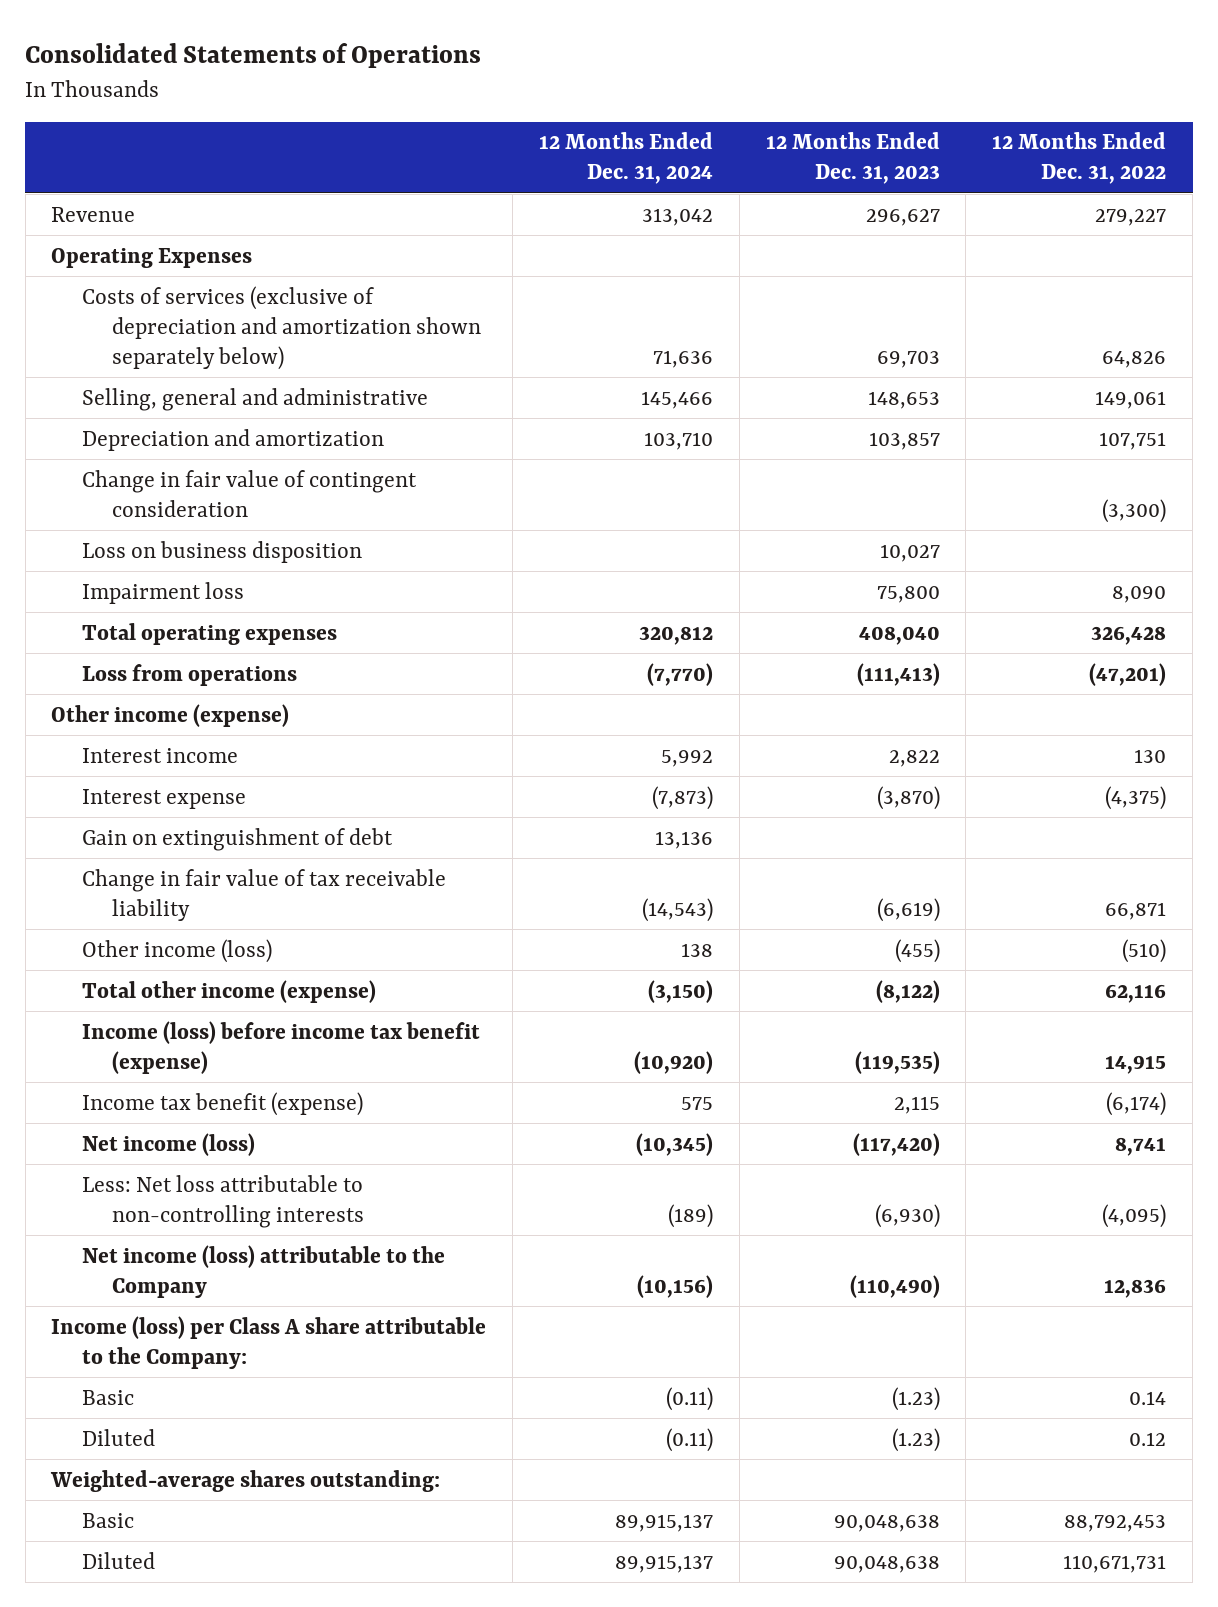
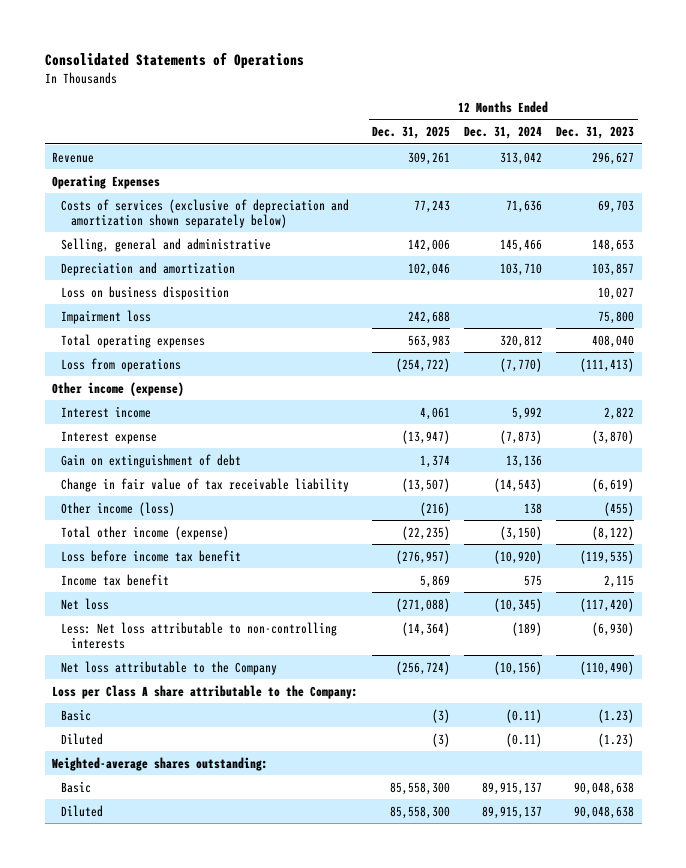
[992,132,1167,185] 12 Months Ended Dec. 31, 2022 -> none
none -> [372,126,451,140] Dec. 31, 2025
[81,469,417,517] Change in fair value of contingent consideration -> none
[81,1020,480,1074] Income (loss) before income tax benefit (expense) -> [61,549,242,562] Loss before income tax benefit
[81,1091,363,1116] Income tax benefit (expense) -> [61,573,170,586] Income tax benefit
[81,1132,255,1156] Net income (loss) -> [61,597,110,610] Net loss
[81,1244,445,1298] Net income (loss) attributable to the Company -> [61,660,278,675] Net loss attributable to the Company
[51,1315,487,1369] Income (loss) per Class A share attributable to the Company: -> [52,684,359,699] Loss per Class A share attributable to the Company:

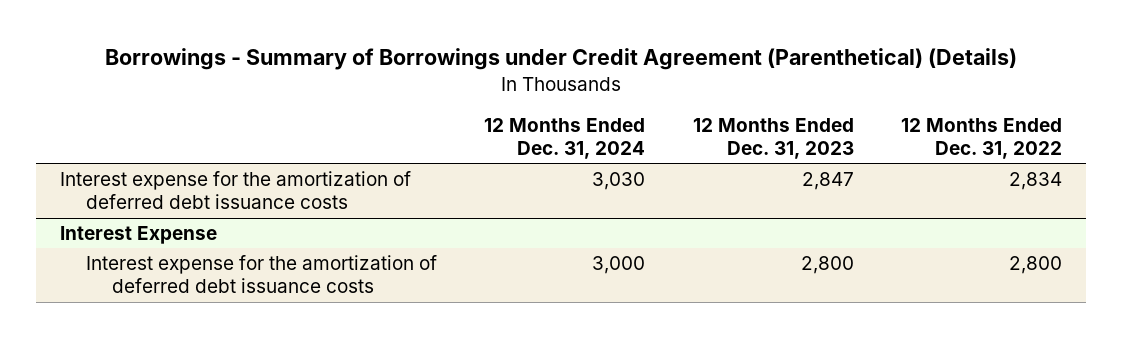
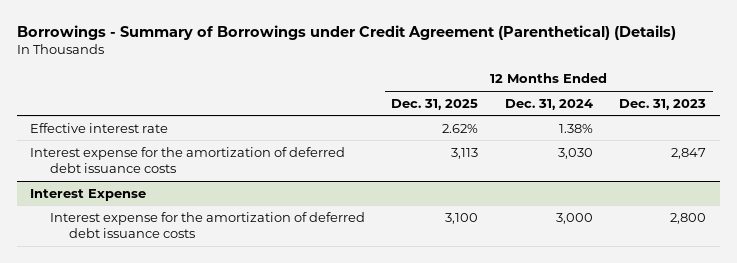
[900,117,1062,159] 12 Months Ended Dec. 31, 2022 -> none
none -> [391,98,479,110] Dec. 31, 2025
none -> [30,122,169,133] Effective interest rate

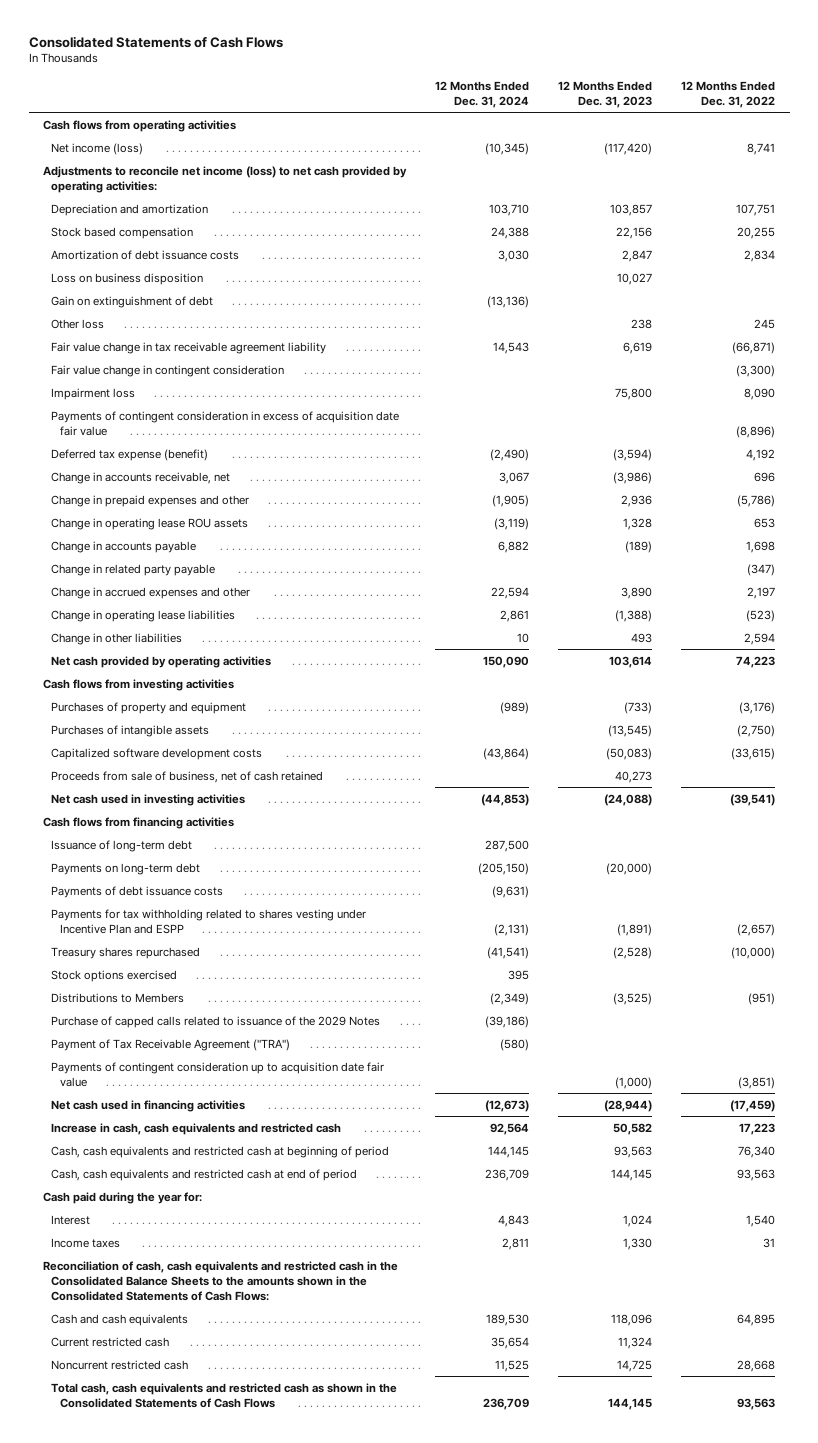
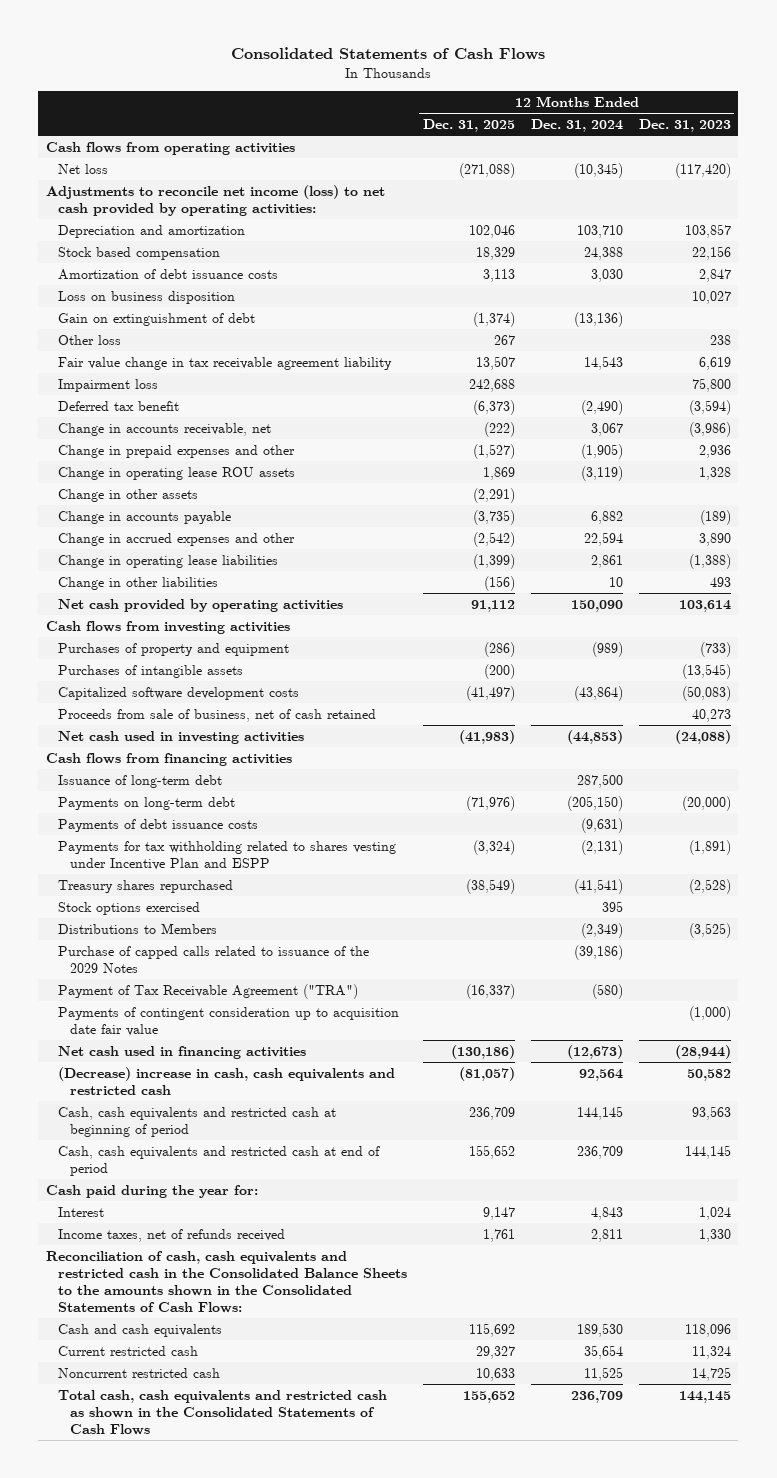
[681,80,776,108] 12 Months Ended Dec. 31, 2022 -> none
none -> [423,118,516,132] Dec. 31, 2025
[51,142,144,155] Net income (loss) -> [58,163,109,174] Net loss
[51,364,285,377] Fair value change in contingent consideration -> none
[51,410,400,436] Payments of contingent consideration in excess of acquisition date fair value -> none
[51,448,209,461] Deferred tax expense (benefit) -> [58,400,180,411] Deferred tax benefit
none -> [58,488,199,502] Change in other assets
[51,563,216,576] Change in related party payable -> none
[51,1122,342,1135] Increase in cash, cash equivalents and restricted cash -> [58,1066,396,1095] (Decrease) increase in cash, cash equivalents and restricted cash
[51,1237,121,1248] Income taxes -> [58,1228,286,1242] Income taxes, net of refunds received

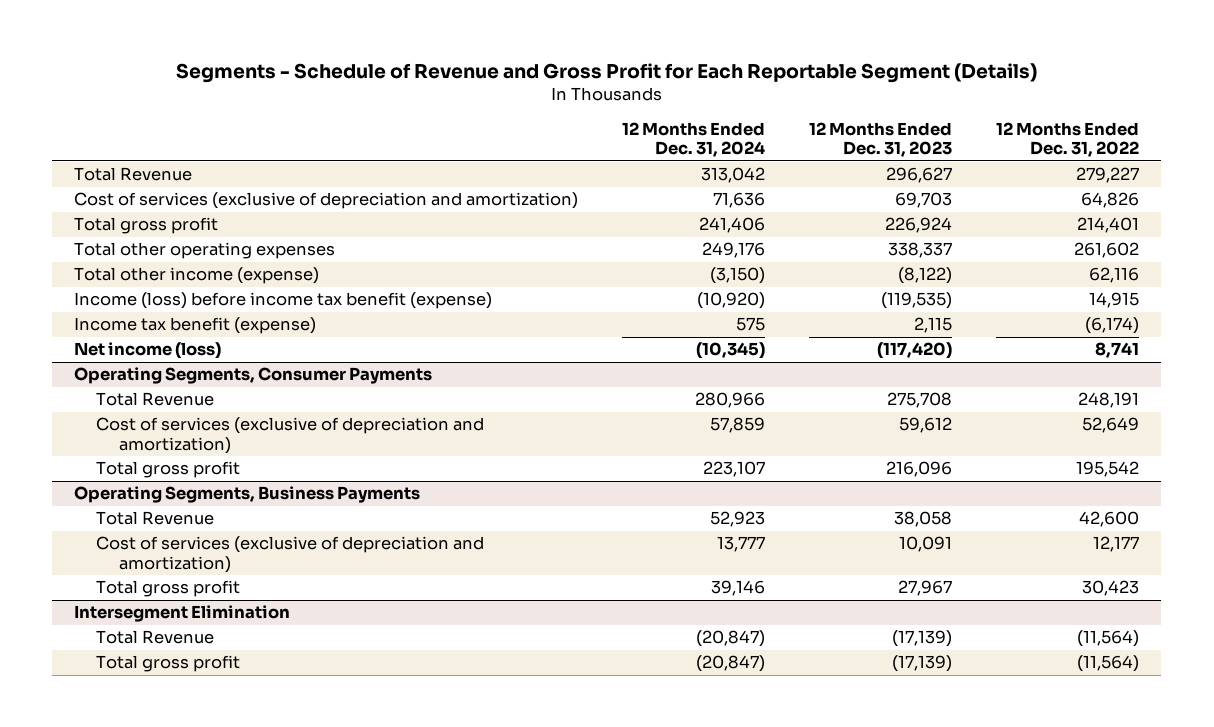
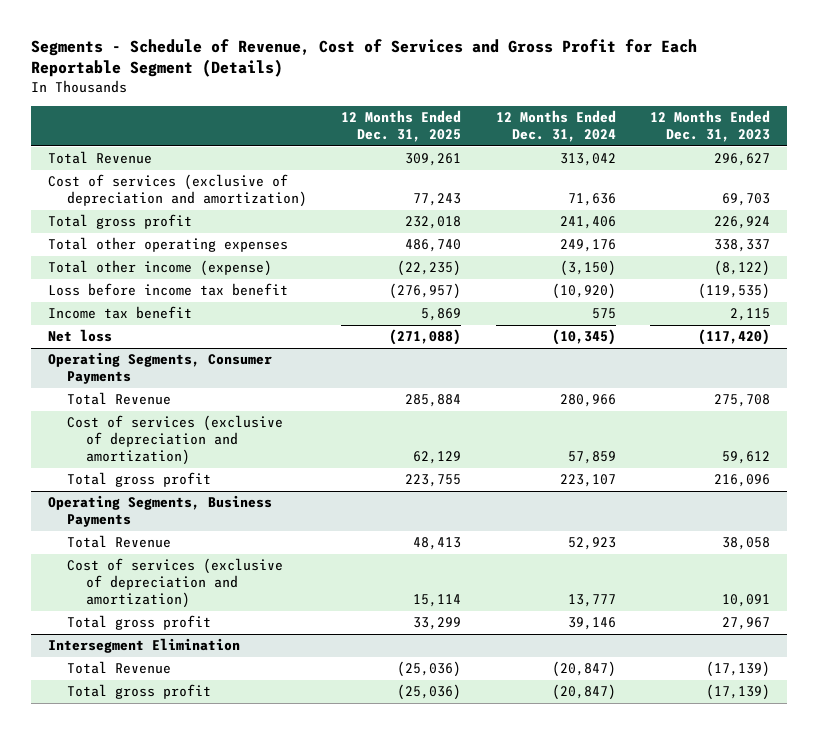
[175,63,1037,84] Segments - Schedule of Revenue and Gross Profit for Each Reportable Segment (Details) -> [30,39,697,78] Segments - Schedule of Revenue, Cost of Services and Gross Profit for Each Reportable Segment (Details)
[996,122,1140,158] 12 Months Ended Dec. 31, 2022 -> none
none -> [341,110,462,143] 12 Months Ended Dec. 31, 2025
[74,292,493,310] Income (loss) before income tax benefit (expense) -> [47,283,288,297] Loss before income tax benefit
[74,317,317,335] Income tax benefit (expense) -> [47,306,192,320] Income tax benefit
[74,342,222,360] Net income (loss) -> [47,329,112,343] Net loss

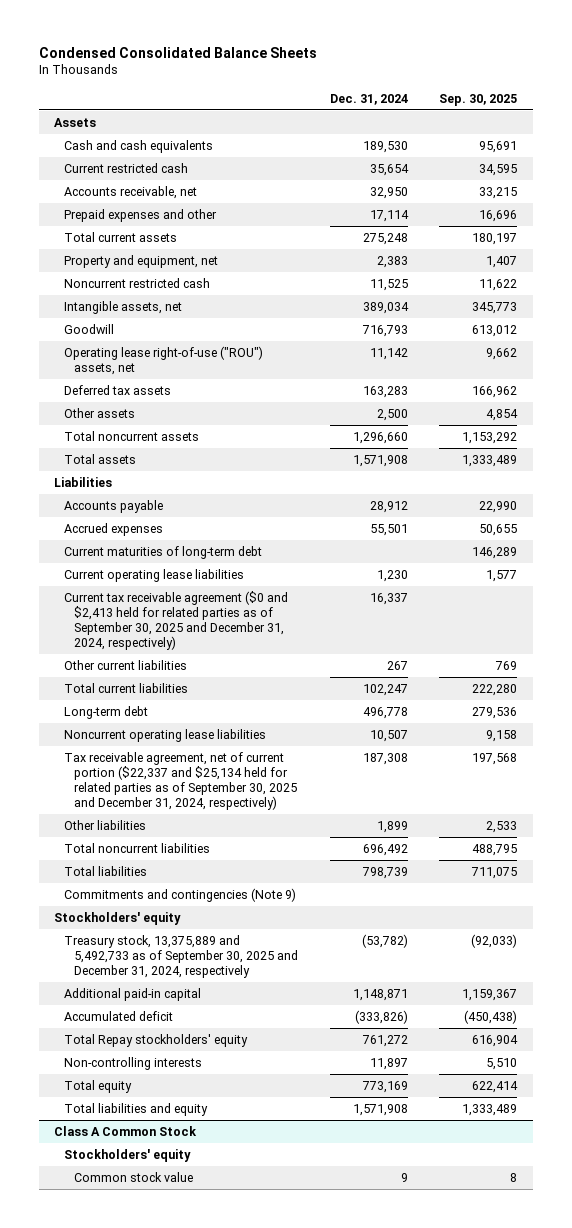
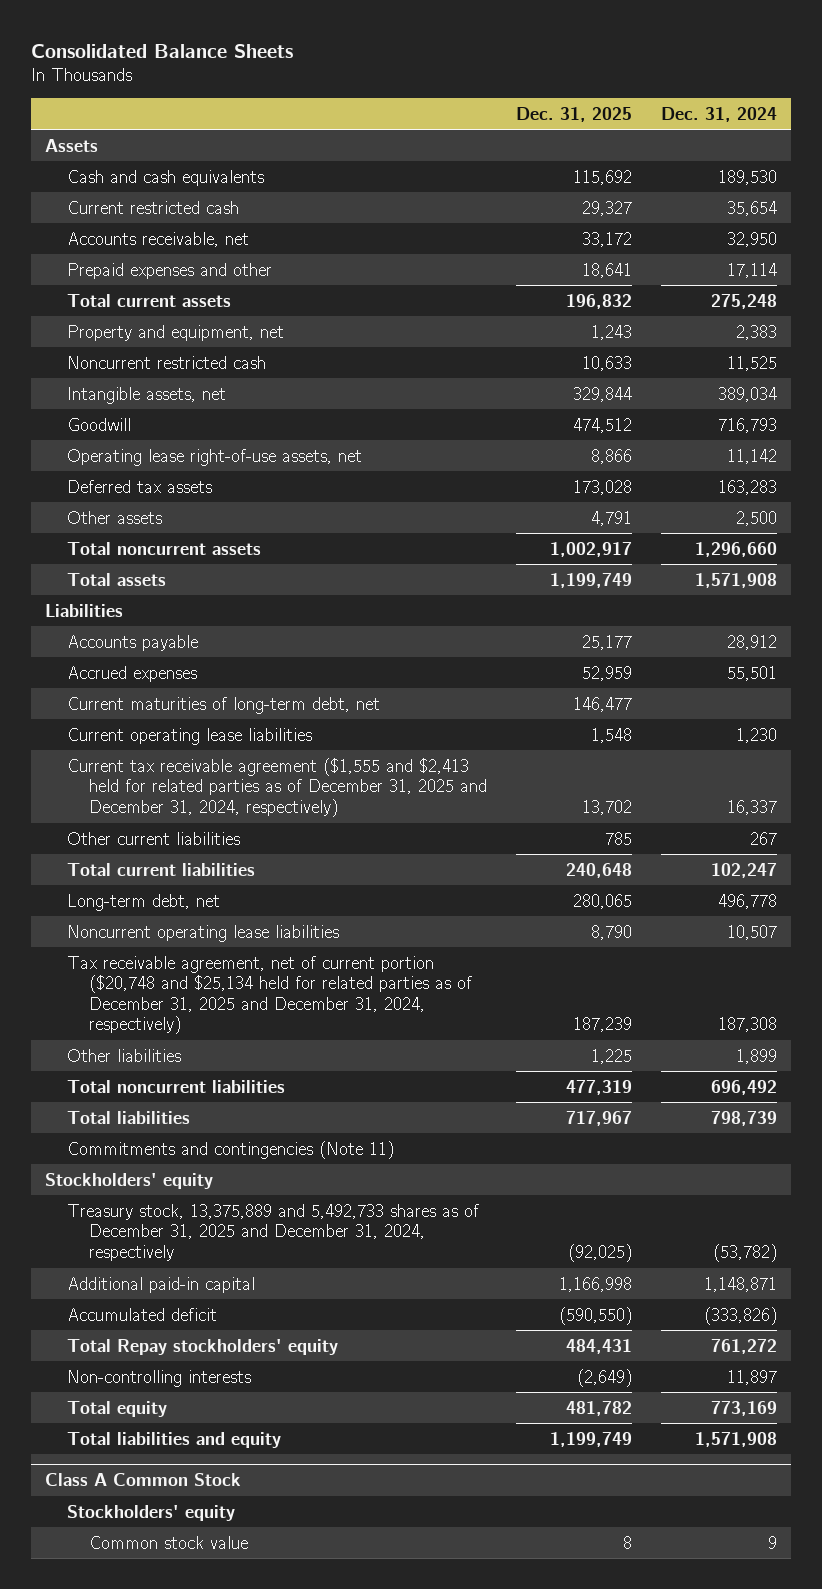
[38,46,317,58] Condensed Consolidated Balance Sheets -> [30,43,293,58] Consolidated Balance Sheets
[439,93,518,106] Sep. 30, 2025 -> none
none -> [515,106,632,122] Dec. 31, 2025
[64,345,264,375] Operating lease right-of-use ("ROU") assets, net -> [67,448,363,466] Operating lease right-of-use assets, net
[64,545,263,559] Current maturities of long-term debt -> [67,696,381,714] Current maturities of long-term debt, net
[64,590,289,650] Current tax receivable agreement ($0 and $2,413 held for related parties as of September 30, 2025 and December 31, 2024, respectively) -> [67,757,488,817] Current tax receivable agreement ($1,555 and $2,413 held for related parties as of December 31, 2025 and December 31, 2024, respectively)
[64,705,149,719] Long-term debt -> [67,893,221,911] Long-term debt, net
[64,751,298,810] Tax receivable agreement, net of current portion ($22,337 and $25,134 held for related parties as of September 30, 2025 and December 31, 2024, respectively) -> [67,955,473,1035] Tax receivable agreement, net of current portion ($20,748 and $25,134 held for related parties as of December 31, 2025 and December 31, 2024, respectively)
[64,887,297,902] Commitments and contingencies (Note 9) -> [67,1140,395,1159] Commitments and contingencies (Note 11)
[64,934,299,978] Treasury stock, 13,375,889 and 5,492,733 as of September 30, 2025 and December 31, 2024, respectively -> [67,1203,480,1261] Treasury stock, 13,375,889 and 5,492,733 shares as of December 31, 2025 and December 31, 2024, respectively

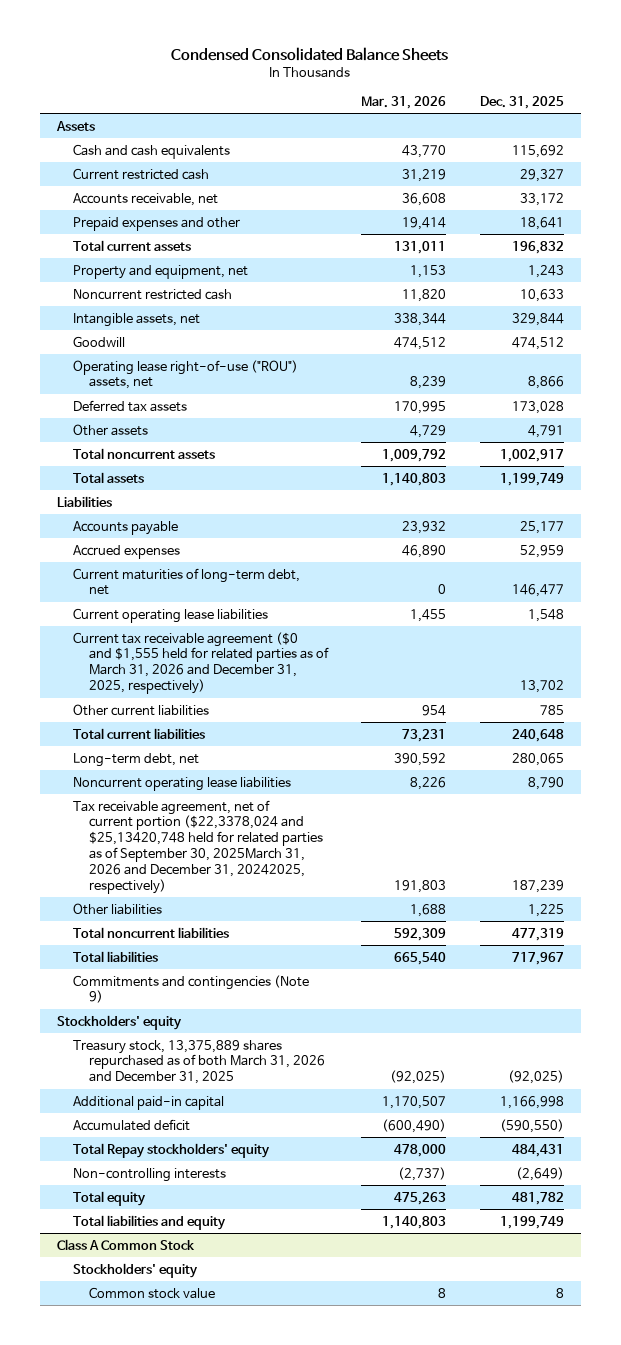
[30,43,293,58] Consolidated Balance Sheets -> [171,46,449,61] Condensed Consolidated Balance Sheets
[660,106,777,122] Dec. 31, 2024 -> none
none -> [361,95,447,109] Mar. 31, 2026
[67,448,363,466] Operating lease right-of-use assets, net -> [72,359,298,390] Operating lease right-of-use ("ROU") assets, net
[67,757,488,817] Current tax receivable agreement ($1,555 and $2,413 held for related parties as of December 31, 2025 and December 31, 2024, respectively) -> [72,631,329,695] Current tax receivable agreement ($0 and $1,555 held for related parties as of March 31, 2026 and December 31, 2025, respectively)
[67,955,473,1035] Tax receivable agreement, net of current portion ($20,748 and $25,134 held for related parties as of December 31, 2025 and December 31, 2024, respectively) -> [72,799,323,894] Tax receivable agreement, net of current portion ($22,3378,024 and $25,13420,748 held for related parties as of September 30, 2025March 31, 2026 and December 31, 20242025, respectively)
[67,1140,395,1159] Commitments and contingencies (Note 11) -> [72,974,309,1004] Commitments and contingencies (Note 9)
[67,1203,480,1261] Treasury stock, 13,375,889 and 5,492,733 shares as of December 31, 2025 and December 31, 2024, respectively -> [72,1039,325,1085] Treasury stock, 13,375,889 shares repurchased as of both March 31, 2026 and December 31, 2025

